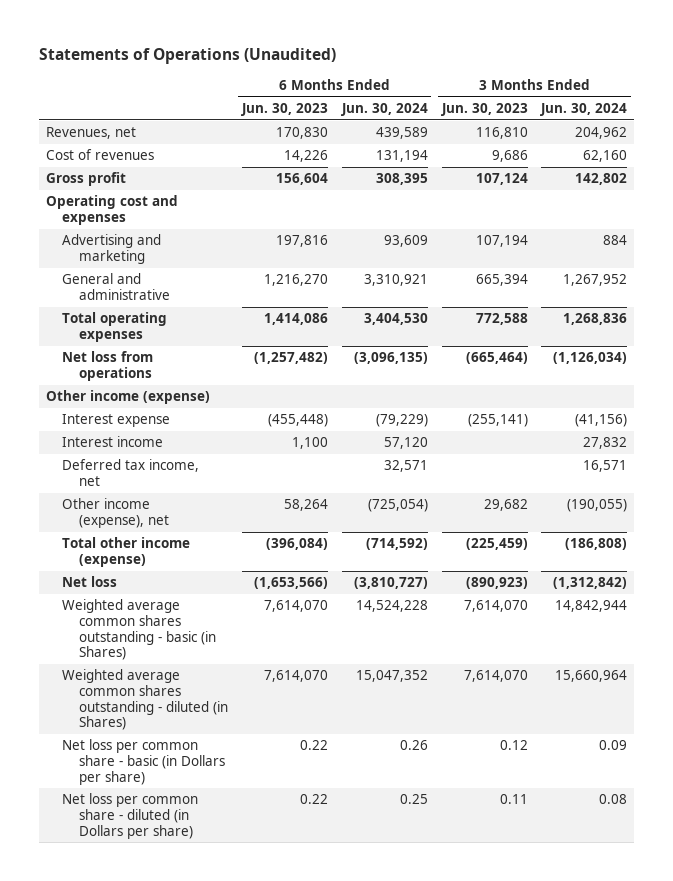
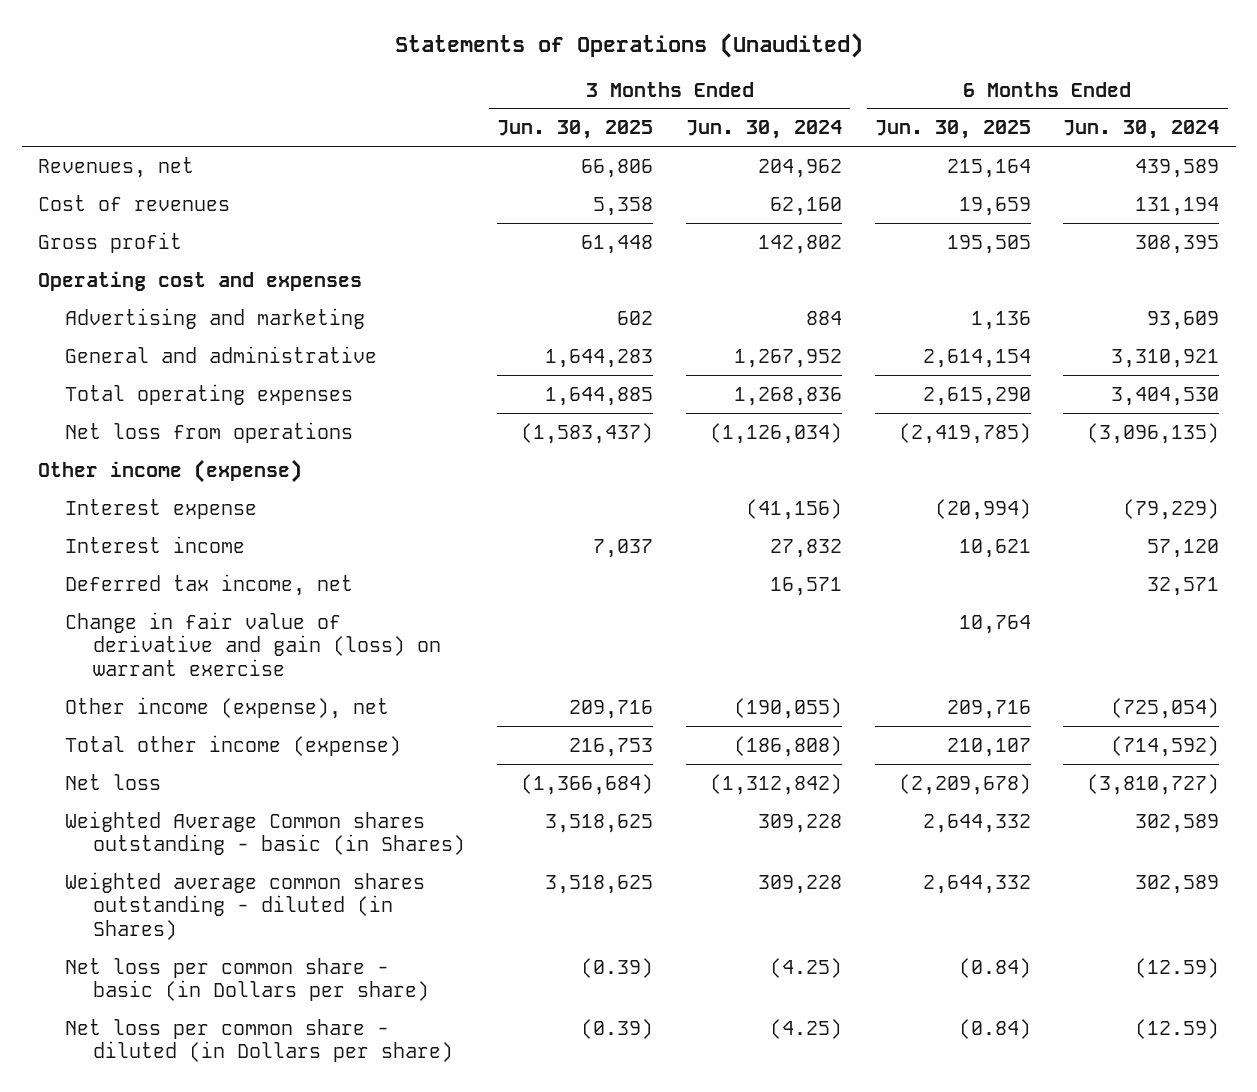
[240,102,328,116] Jun. 30, 2023 -> none
[440,102,528,116] Jun. 30, 2023 -> none
none -> [497,120,654,140] Jun. 30, 2025
none -> [874,120,1031,140] Jun. 30, 2025
none -> [65,611,441,676] Change in fair value of derivative and gain (loss) on warrant exercise
[62,599,216,661] Weighted average common shares outstanding - basic (in Shares) -> [65,810,465,856] Weighted Average Common shares outstanding - basic (in Shares)
[355,600,428,613] 14,524,228 -> [1135,813,1220,833] 302,589
[555,600,628,613] 14,842,944 -> [757,813,842,833] 309,228
[355,670,428,683] 15,047,352 -> [1135,874,1220,894] 302,589
[555,670,628,683] 15,660,964 -> [757,874,842,894] 309,228
[399,740,428,751] 0.26 -> [1135,957,1220,978] (12.59)
[599,740,628,751] 0.09 -> [769,957,842,978] (4.25)
[399,794,428,805] 0.25 -> [1135,1018,1220,1039] (12.59)
[599,794,628,805] 0.08 -> [769,1018,842,1039] (4.25)

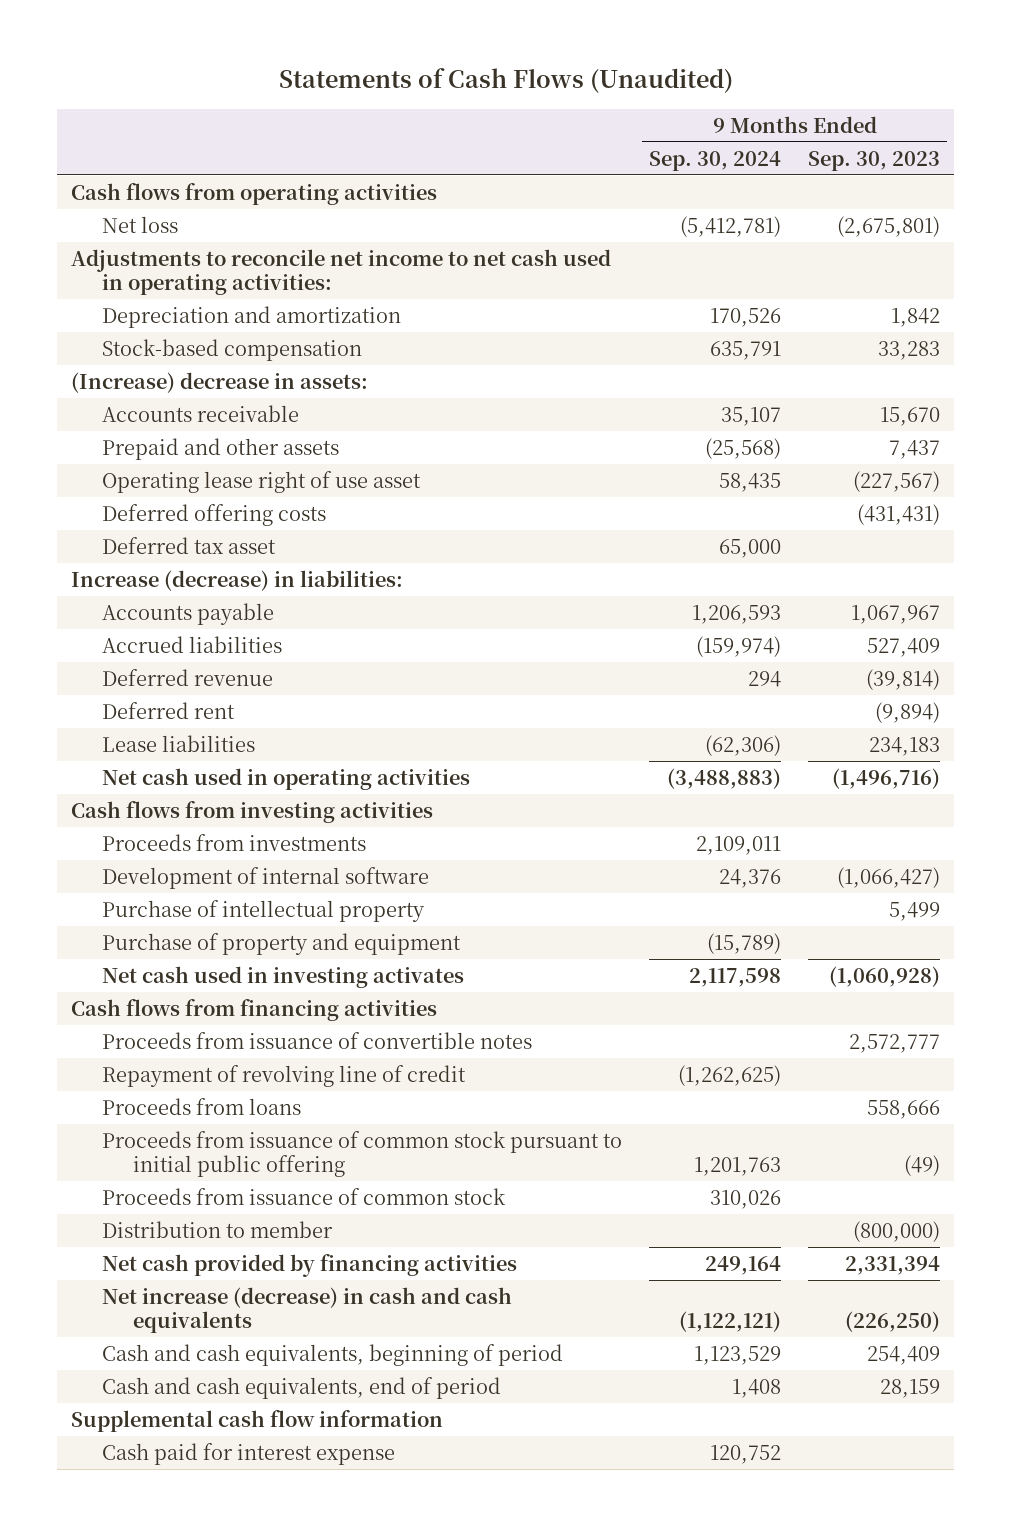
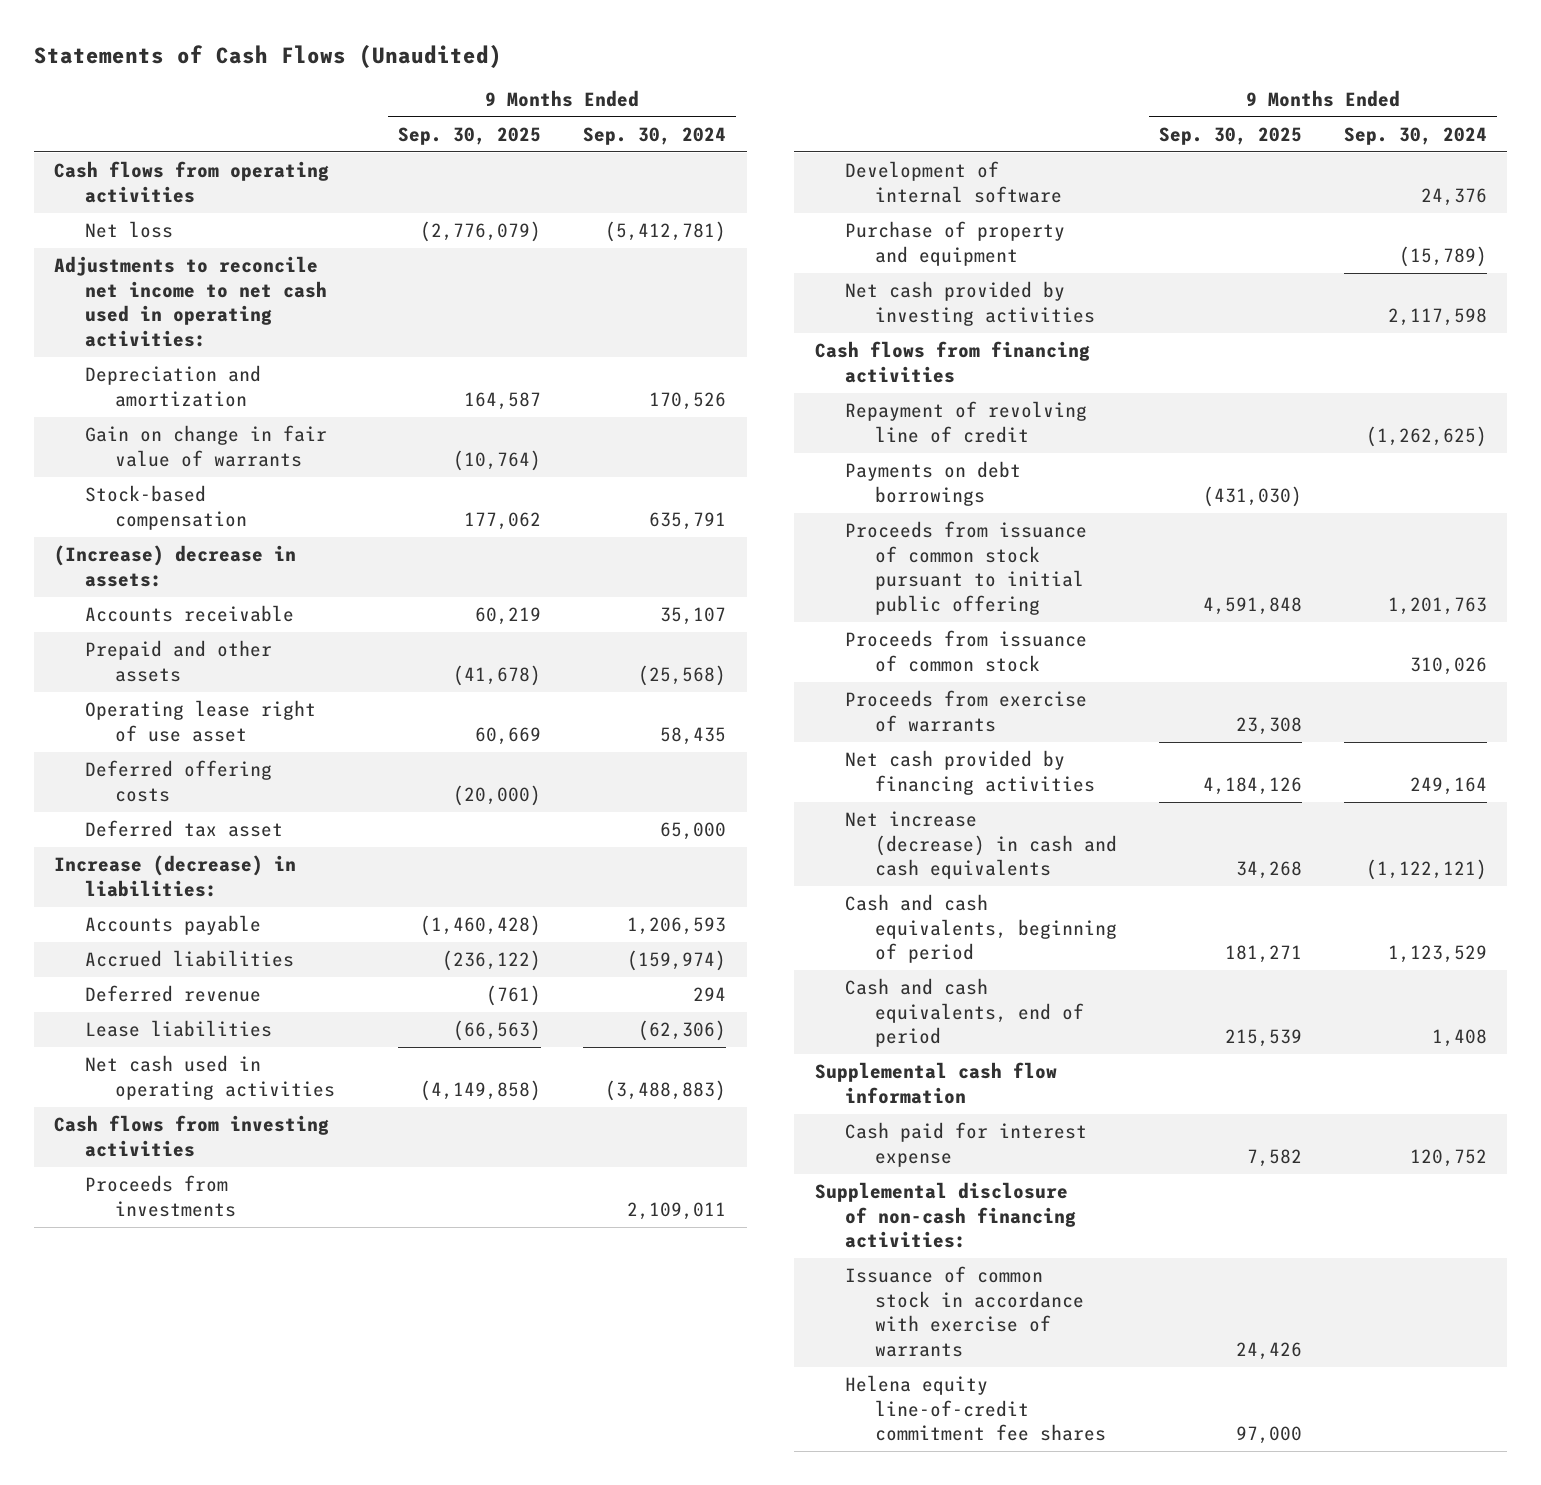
[808,150,941,171] Sep. 30, 2023 -> none
none -> [398,127,542,146] Sep. 30, 2025
none -> [84,425,327,467] Gain on change in fair value of warrants
[101,701,235,719] Deferred rent -> none
[101,899,425,922] Purchase of intellectual property -> none
[101,965,464,988] Net cash used in investing activates -> [845,281,1096,326] Net cash provided by investing activities
[101,1031,532,1049] Proceeds from issuance of convertible notes -> none
[101,1097,301,1115] Proceeds from loans -> none
none -> [845,461,1022,506] Payments on debt borrowings
[101,1220,333,1238] Distribution to member -> none
none -> [845,690,1088,732] Proceeds from exercise of warrants
none -> [814,1182,1077,1249] Supplemental disclosure of non-cash financing activities:
none -> [845,1266,1085,1358] Issuance of common stock in accordance with exercise of warrants
none -> [845,1375,1107,1442] Helena equity line-of-credit commitment fee shares

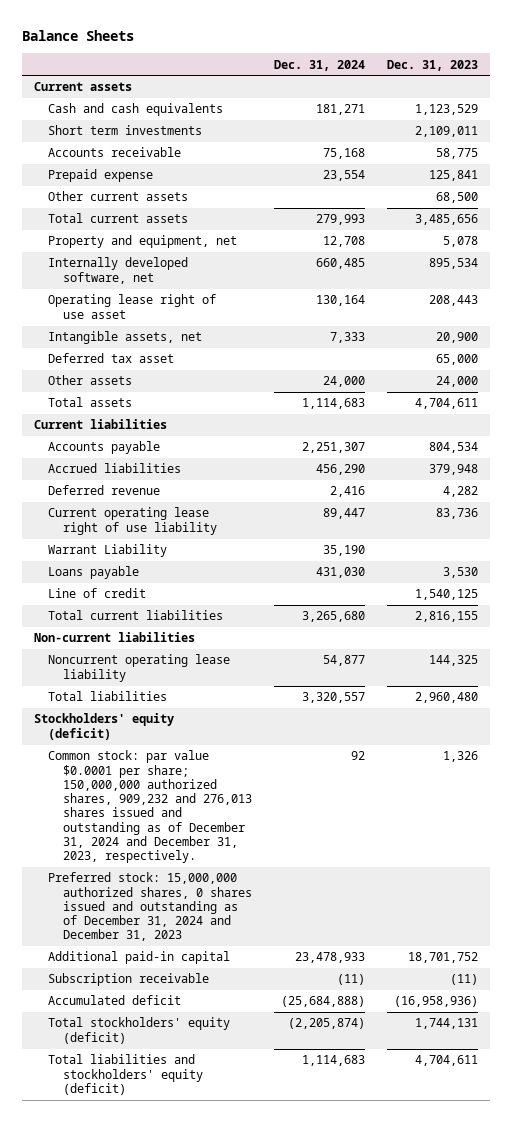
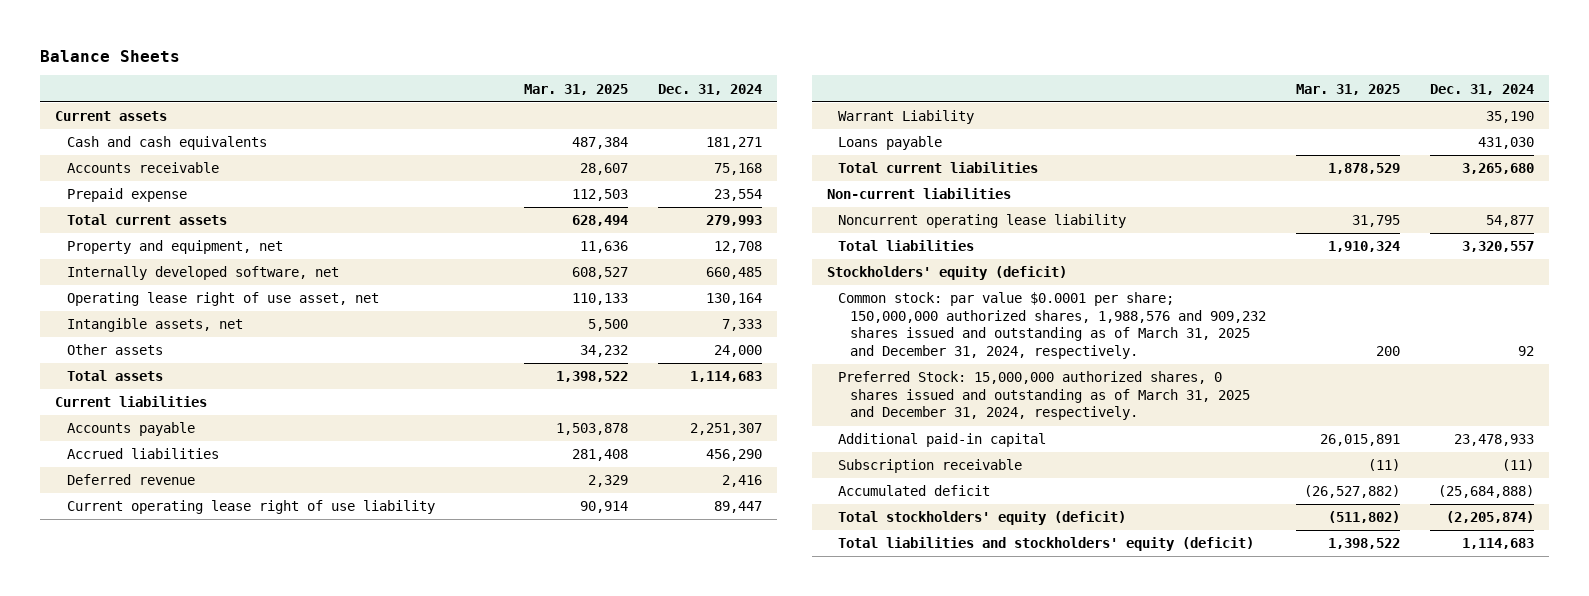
[387,59,479,71] Dec. 31, 2023 -> none
none -> [524,83,629,95] Mar. 31, 2025
[48,125,203,136] Short term investments -> none
[48,191,189,202] Other current assets -> none
[48,294,217,319] Operating lease right of use asset -> [66,292,379,307] Operating lease right of use asset, net
[48,353,175,364] Deferred tax asset -> none
[48,588,147,599] Line of credit -> none
[48,750,253,864] Common stock: par value $0.0001 per share; 150,000,000 authorized shares, 909,232 and 276,013 shares issued and outstanding as of December 31, 2024 and December 31, 2023, respectively. -> [838,292,1266,360] Common stock: par value $0.0001 per share; 150,000,000 authorized shares, 1,988,576 and 909,232 shares issued and outstanding as of March 31, 2025 and December 31, 2024, respectively.
[48,872,253,942] Preferred stock: 15,000,000 authorized shares, 0 shares issued and outstanding as of December 31, 2024 and December 31, 2023 -> [838,371,1250,421] Preferred Stock: 15,000,000 authorized shares, 0 shares issued and outstanding as of March 31, 2025 and December 31, 2024, respectively.

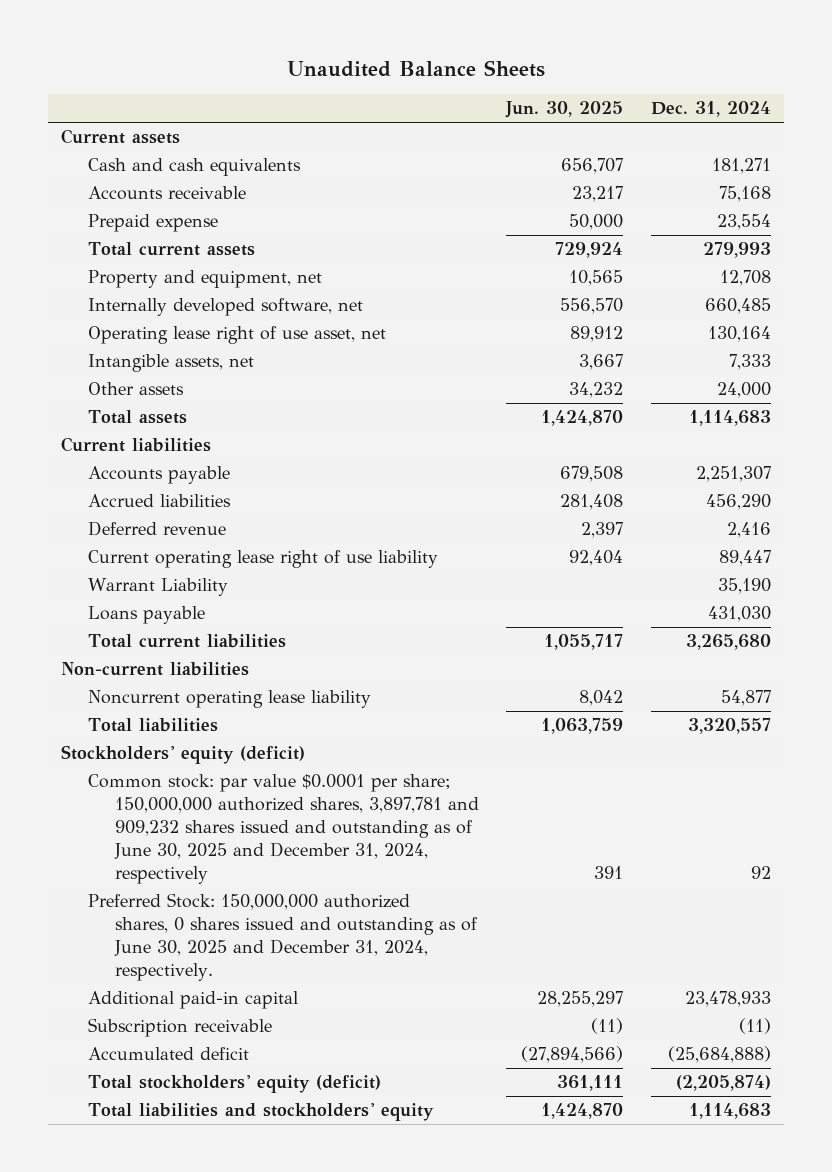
[40,49,181,62] Balance Sheets -> [287,59,546,77] Unaudited Balance Sheets
[524,83,629,95] Mar. 31, 2025 -> none
none -> [505,101,624,119] Jun. 30, 2025
[838,292,1266,360] Common stock: par value $0.0001 per share; 150,000,000 authorized shares, 1,988,576 and 909,232 shares issued and outstanding as of March 31, 2025 and December 31, 2024, respectively. -> [88,774,480,885] Common stock: par value $0.0001 per share; 150,000,000 authorized shares, 3,897,781 and 909,232 shares issued and outstanding as of June 30, 2025 and December 31, 2024, respectively
[838,371,1250,421] Preferred Stock: 15,000,000 authorized shares, 0 shares issued and outstanding as of March 31, 2025 and December 31, 2024, respectively. -> [88,893,479,982] Preferred Stock: 150,000,000 authorized shares, 0 shares issued and outstanding as of June 30, 2025 and December 31, 2024, respectively.
[838,537,1255,552] Total liabilities and stockholders' equity (deficit) -> [88,1103,435,1122] Total liabilities and stockholders' equity

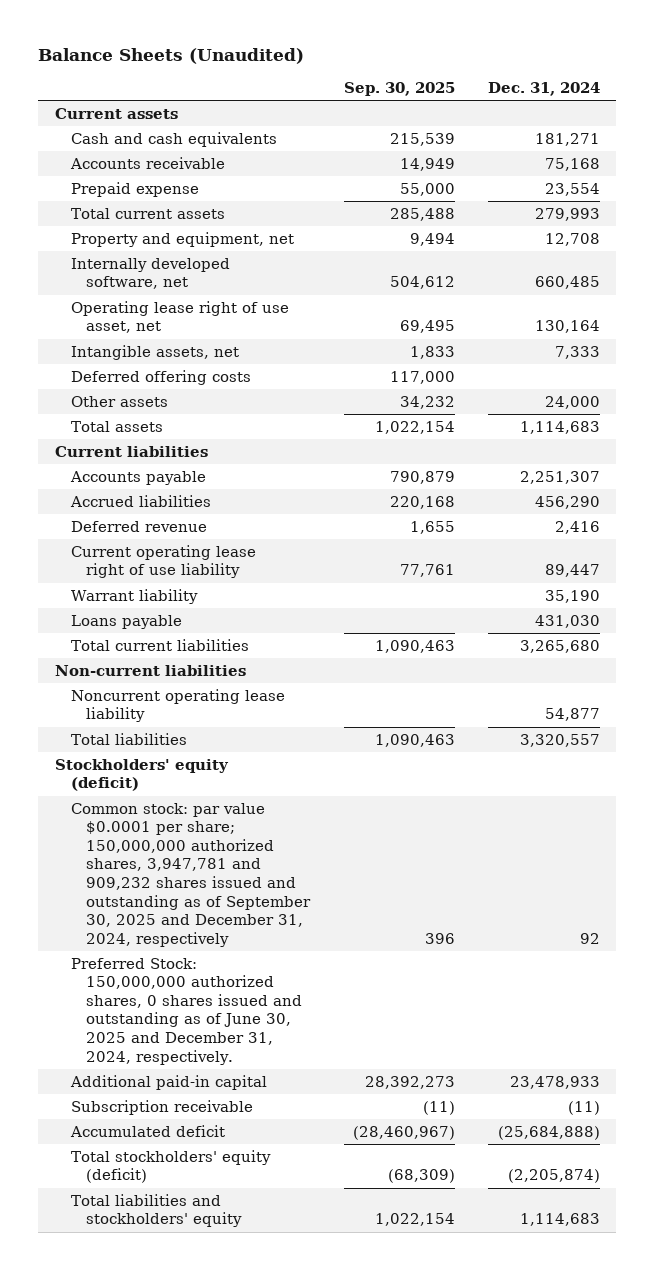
[287,59,546,77] Unaudited Balance Sheets -> [38,47,305,64] Balance Sheets (Unaudited)
[505,101,624,119] Jun. 30, 2025 -> none
none -> [343,81,455,96] Sep. 30, 2025
none -> [70,369,251,385] Deferred offering costs
[88,578,229,597] Warrant Liability -> [70,588,198,604] Warrant liability
[88,774,480,885] Common stock: par value $0.0001 per share; 150,000,000 authorized shares, 3,897,781 and 909,232 shares issued and outstanding as of June 30, 2025 and December 31, 2024, respectively -> [70,802,312,947] Common stock: par value $0.0001 per share; 150,000,000 authorized shares, 3,947,781 and 909,232 shares issued and outstanding as of September 30, 2025 and December 31, 2024, respectively

